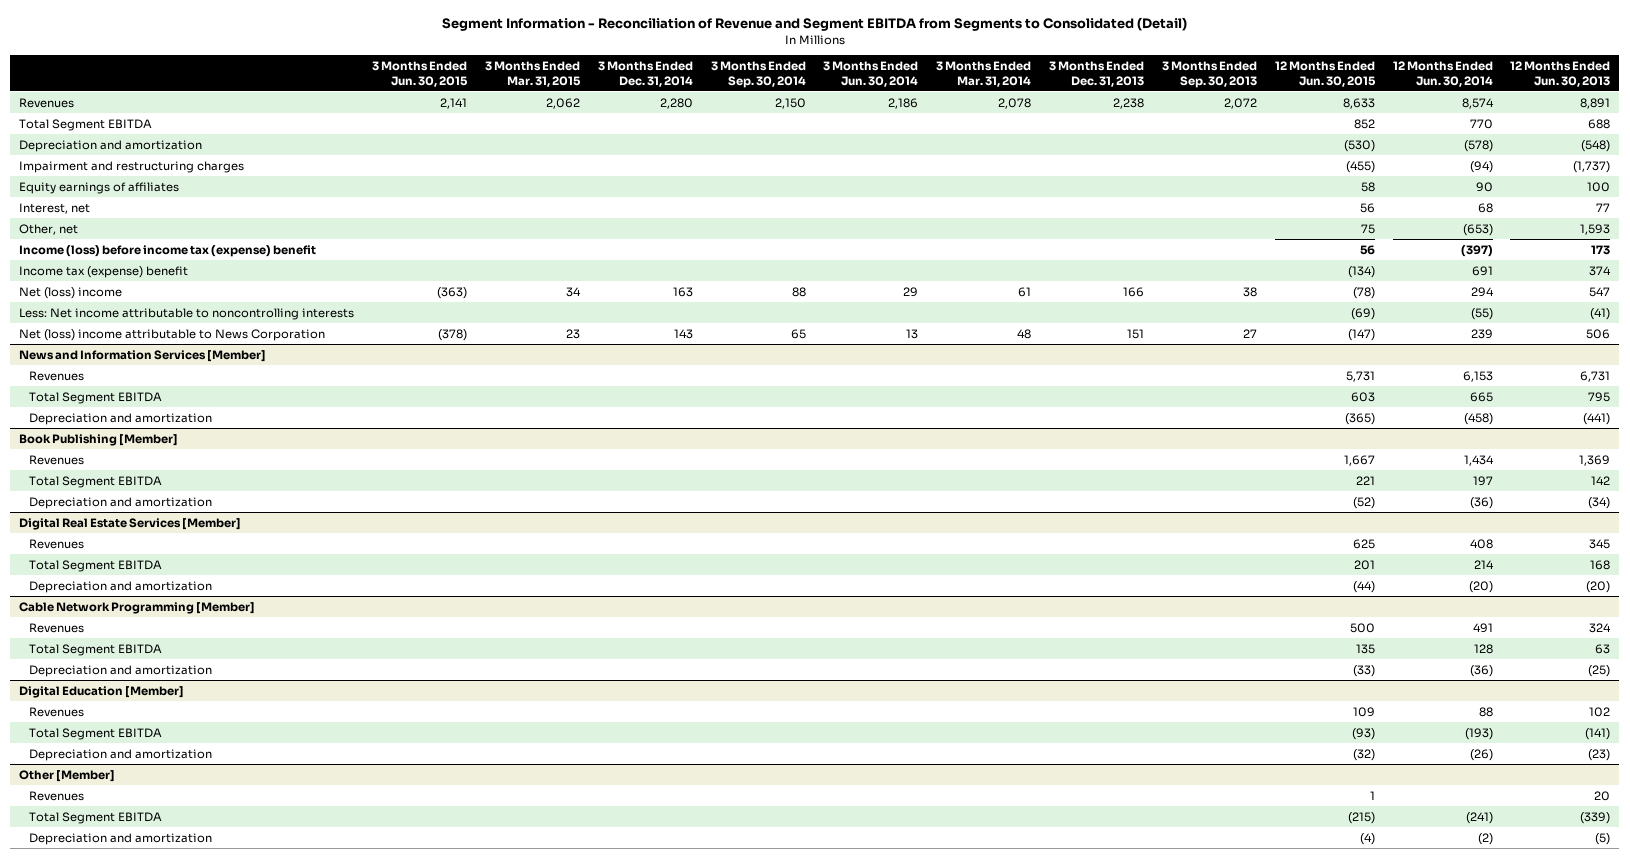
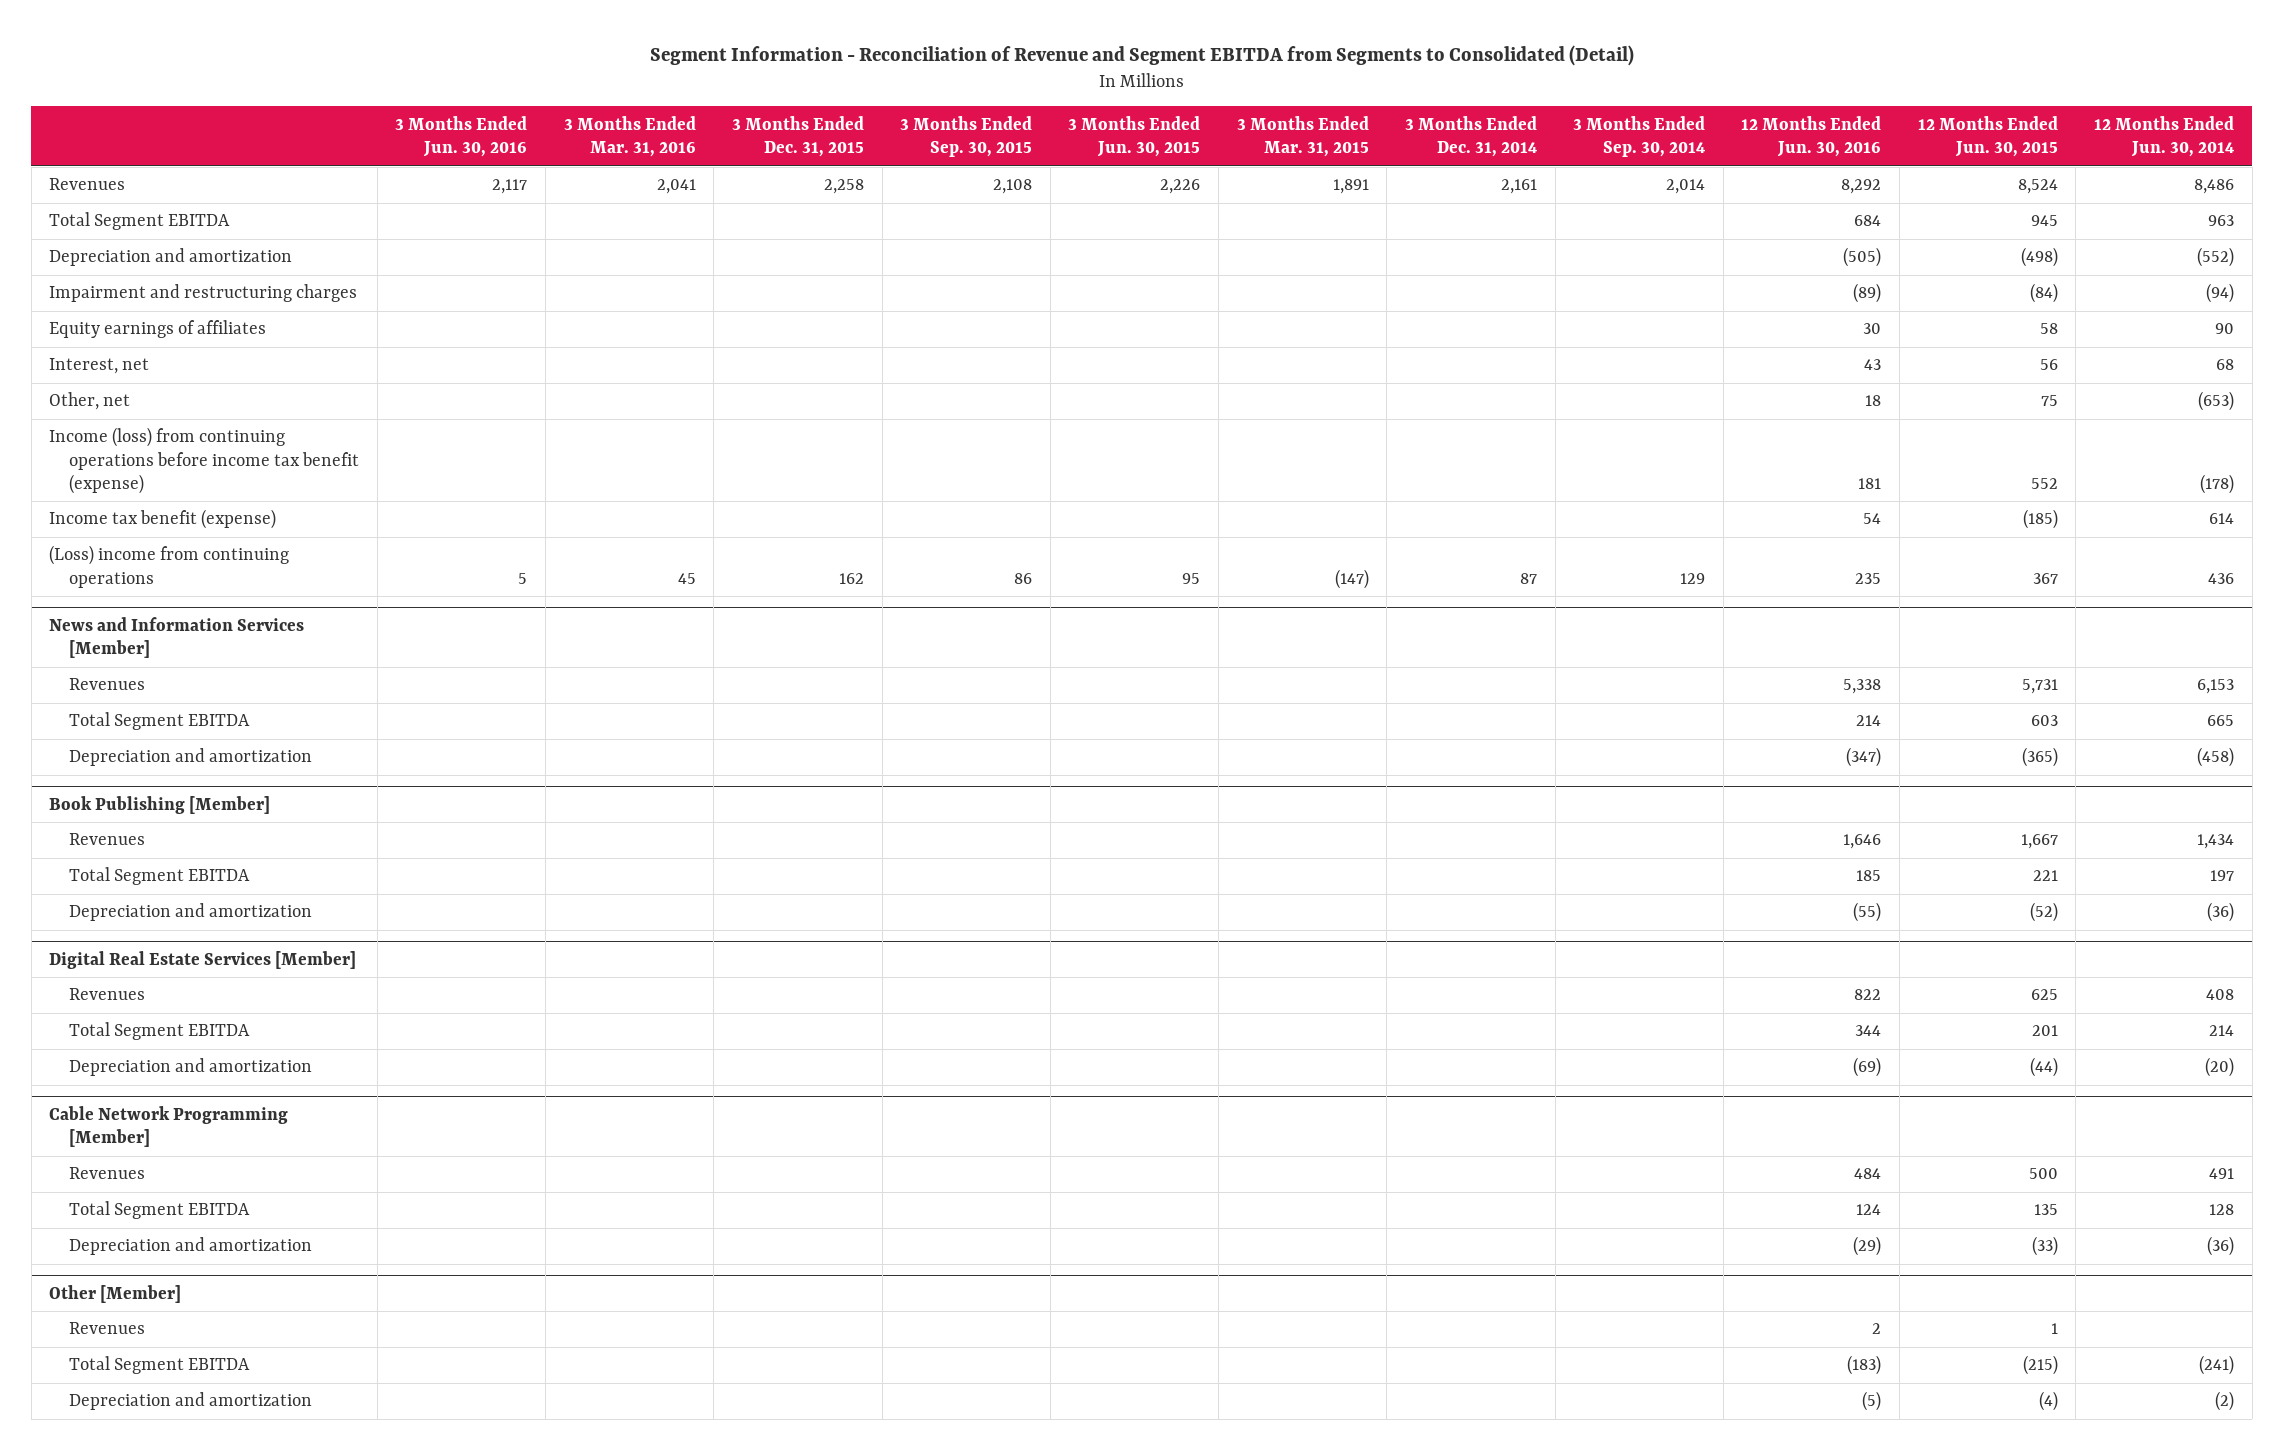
[823,60,919,87] 3 Months Ended Jun. 30, 2014 -> none
[936,60,1032,87] 3 Months Ended Mar. 31, 2014 -> none
[1049,60,1145,87] 3 Months Ended Dec. 31, 2013 -> none
[1161,60,1257,88] 3 Months Ended Sep. 30, 2013 -> none
[1510,60,1611,87] 12 Months Ended Jun. 30, 2013 -> none
none -> [395,115,528,158] 3 Months Ended Jun. 30, 2016
none -> [563,115,696,158] 3 Months Ended Mar. 31, 2016
none -> [731,115,864,158] 3 Months Ended Dec. 31, 2015
none -> [900,115,1033,158] 3 Months Ended Sep. 30, 2015
none -> [1741,115,1882,158] 12 Months Ended Jun. 30, 2016
[440,97,468,109] 2,141 -> [1160,179,1201,195] 2,226
[546,97,581,109] 2,062 -> [1332,179,1369,195] 1,891
[659,97,693,109] 2,280 -> [1500,179,1537,195] 2,161
[774,97,806,109] 2,150 -> [1666,179,1706,195] 2,014
[1342,97,1375,109] 8,633 -> [2017,179,2058,195] 8,524
[1461,97,1494,109] 8,574 -> [2194,179,2235,195] 8,486
[1353,118,1375,129] 852 -> [2030,215,2058,227] 945
[1469,118,1493,129] 770 -> [2208,215,2235,227] 963
[1343,139,1375,152] (530) -> [2020,247,2058,268] (498)
[1463,139,1493,152] (578) -> [2197,247,2235,268] (552)
[1345,160,1375,173] (455) -> [2029,283,2058,304] (84)
[19,286,123,299] Net (loss) income -> none
[19,307,355,320] Less: Net income attributable to noncontrolling interests -> none
[19,328,326,341] Net (loss) income attributable to News Corporation -> none
[19,244,317,257] Income (loss) before income tax (expense) benefit -> [49,427,360,494] Income (loss) from continuing operations before income tax benefit (expense)
[1359,244,1375,255] 56 -> [2030,477,2058,489] 552
[1460,244,1493,257] (397) -> [2200,473,2235,494] (178)
[19,265,189,278] Income tax (expense) benefit -> [49,509,277,530] Income tax benefit (expense)
[1347,265,1375,278] (134) -> [2022,509,2058,530] (185)
[1471,265,1493,276] 691 -> [2209,513,2235,525] 614
none -> [49,545,290,588] (Loss) income from continuing operations
[19,685,185,698] Digital Education [Member] -> none
[28,706,84,717] Revenues -> none
[28,727,162,740] Total Segment EBITDA -> none
[28,748,212,761] Depreciation and amortization -> none

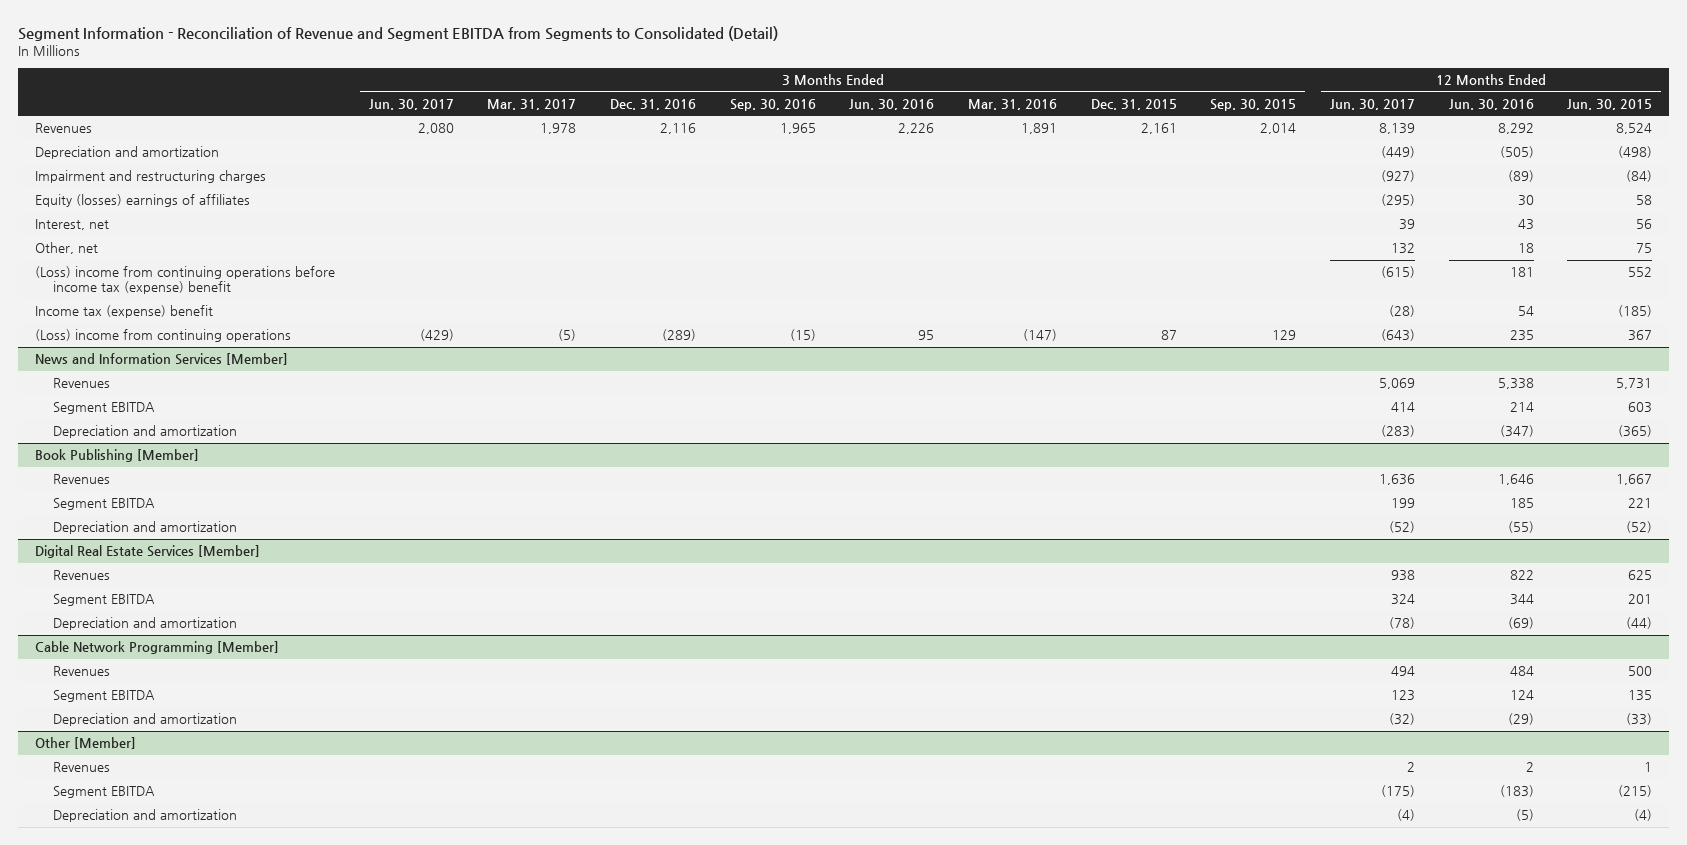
[1068,115,1201,158] 3 Months Ended Jun. 30, 2015 -> none
[1236,115,1369,158] 3 Months Ended Mar. 31, 2015 -> none
[1404,115,1537,158] 3 Months Ended Dec. 31, 2014 -> none
[1573,115,1706,158] 3 Months Ended Sep. 30, 2014 -> none
[2094,115,2235,158] 12 Months Ended Jun. 30, 2014 -> none
none -> [368,98,454,110] Jun. 30, 2017
none -> [487,98,577,110] Mar. 31, 2017
none -> [610,98,697,110] Dec. 31, 2016
none -> [729,98,816,111] Sep. 30, 2016
none -> [1329,98,1415,110] Jun. 30, 2017
[49,212,231,231] Total Segment EBITDA -> none
[492,179,528,195] 2,117 -> [898,123,935,135] 2,226
[656,179,696,195] 2,041 -> [1020,123,1057,135] 1,891
[823,179,864,195] 2,258 -> [1140,123,1177,135] 2,161
[993,179,1033,195] 2,108 -> [1260,123,1297,135] 2,014
[49,320,267,339] Equity earnings of affiliates -> [35,194,251,208] Equity (losses) earnings of affiliates
[49,427,360,494] Income (loss) from continuing operations before income tax benefit (expense) -> [35,266,336,295] (Loss) income from continuing operations before income tax (expense) benefit
[49,509,277,530] Income tax benefit (expense) -> [35,305,214,319] Income tax (expense) benefit
[518,572,528,584] 5 -> [918,330,935,341] 95
[677,572,696,584] 45 -> [1022,329,1057,342] (147)
[838,572,864,584] 162 -> [1160,330,1177,341] 87
[1014,572,1033,584] 86 -> [1272,330,1297,341] 129
[69,712,251,731] Total Segment EBITDA -> [52,402,155,415] Segment EBITDA
[69,867,251,886] Total Segment EBITDA -> [52,498,155,511] Segment EBITDA
[69,1022,251,1041] Total Segment EBITDA -> [52,594,155,607] Segment EBITDA
[69,1201,251,1220] Total Segment EBITDA -> [52,690,155,703] Segment EBITDA
[69,1356,251,1375] Total Segment EBITDA -> [52,786,155,799] Segment EBITDA

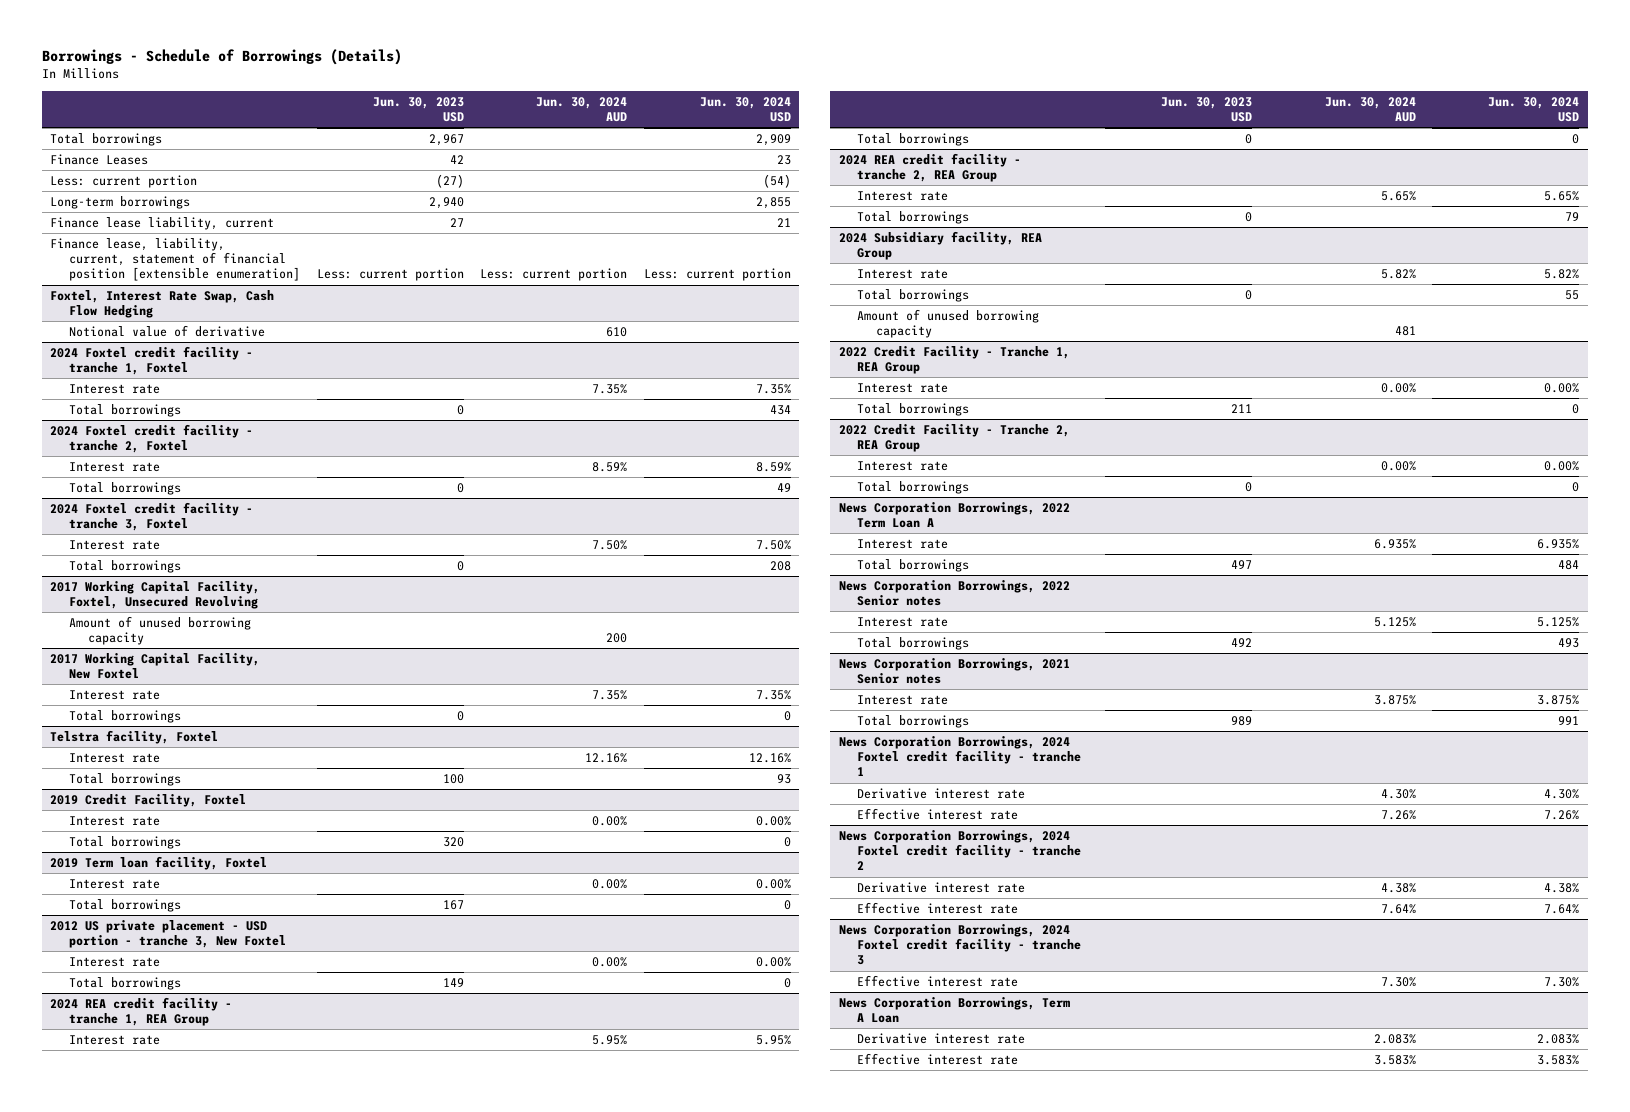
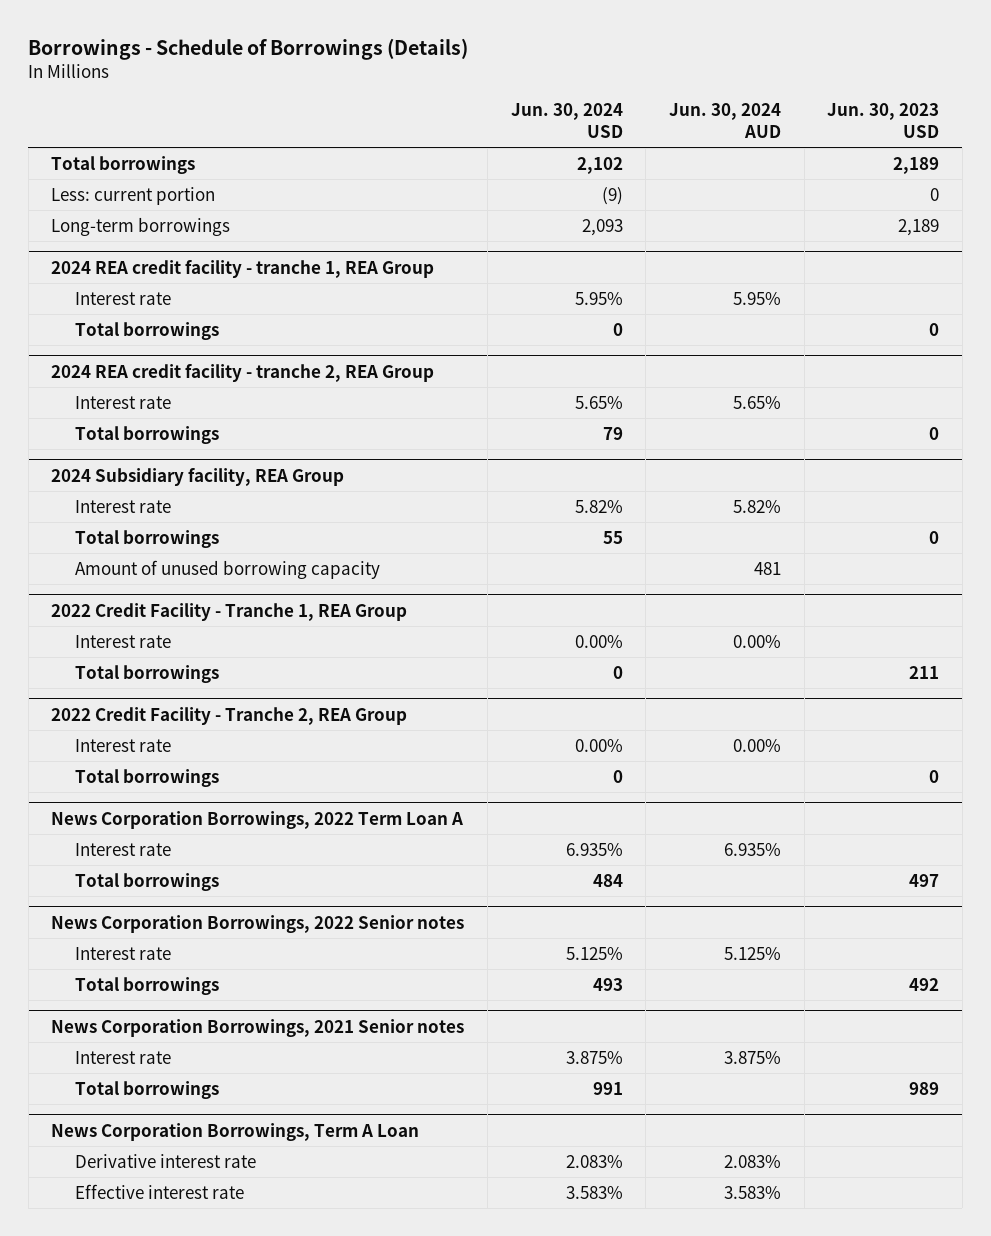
[50,154,149,166] Finance Leases -> none
[50,217,275,231] Finance lease liability, current -> none
[50,238,300,282] Finance lease, liability, current, statement of financial position [extensible enumeration] -> none
[50,290,275,319] Foxtel, Interest Rate Swap, Cash Flow Hedging -> none
[68,325,265,338] Notional value of derivative -> none
[50,346,254,376] 2024 Foxtel credit facility - tranche 1, Foxtel -> none
[68,384,160,395] Interest rate -> none
[68,404,181,418] Total borrowings -> none
[50,424,254,454] 2024 Foxtel credit facility - tranche 2, Foxtel -> none
[68,462,160,473] Interest rate -> none
[68,482,181,496] Total borrowings -> none
[50,502,254,532] 2024 Foxtel credit facility - tranche 3, Foxtel -> none
[68,540,160,551] Interest rate -> none
[68,560,181,574] Total borrowings -> none
[50,581,261,610] 2017 Working Capital Facility, Foxtel, Unsecured Revolving -> none
[68,616,251,646] Amount of unused borrowing capacity -> none
[50,653,261,680] 2017 Working Capital Facility, New Foxtel -> none
[68,690,160,701] Interest rate -> none
[68,710,181,724] Total borrowings -> none
[50,730,219,745] Telstra facility, Foxtel -> none
[68,753,160,764] Interest rate -> none
[68,773,181,787] Total borrowings -> none
[50,794,247,808] 2019 Credit Facility, Foxtel -> none
[68,816,160,827] Interest rate -> none
[68,836,181,850] Total borrowings -> none
[50,856,268,871] 2019 Term loan facility, Foxtel -> none
[68,879,160,890] Interest rate -> none
[68,899,181,913] Total borrowings -> none
[50,920,286,949] 2012 US private placement - USD portion - tranche 3, New Foxtel -> none
[68,957,160,968] Interest rate -> none
[68,977,181,991] Total borrowings -> none
[428,134,464,147] 2,967 -> [893,156,940,174] 2,189
[755,134,791,147] 2,909 -> [576,156,623,174] 2,102
[435,174,464,189] (27) -> [930,187,940,201] 0
[762,174,791,189] (54) -> [601,186,623,205] (9)
[428,197,464,210] 2,940 -> [898,218,940,236] 2,189
[755,197,791,210] 2,855 -> [581,218,623,236] 2,093
[838,736,1082,777] News Corporation Borrowings, 2024 Foxtel credit facility - tranche 1 -> none
[857,788,1026,800] Derivative interest rate -> none
[857,808,1019,821] Effective interest rate -> none
[838,830,1082,871] News Corporation Borrowings, 2024 Foxtel credit facility - tranche 2 -> none
[857,882,1026,894] Derivative interest rate -> none
[857,902,1019,915] Effective interest rate -> none
[838,924,1082,966] News Corporation Borrowings, 2024 Foxtel credit facility - tranche 3 -> none
[857,975,1019,988] Effective interest rate -> none

